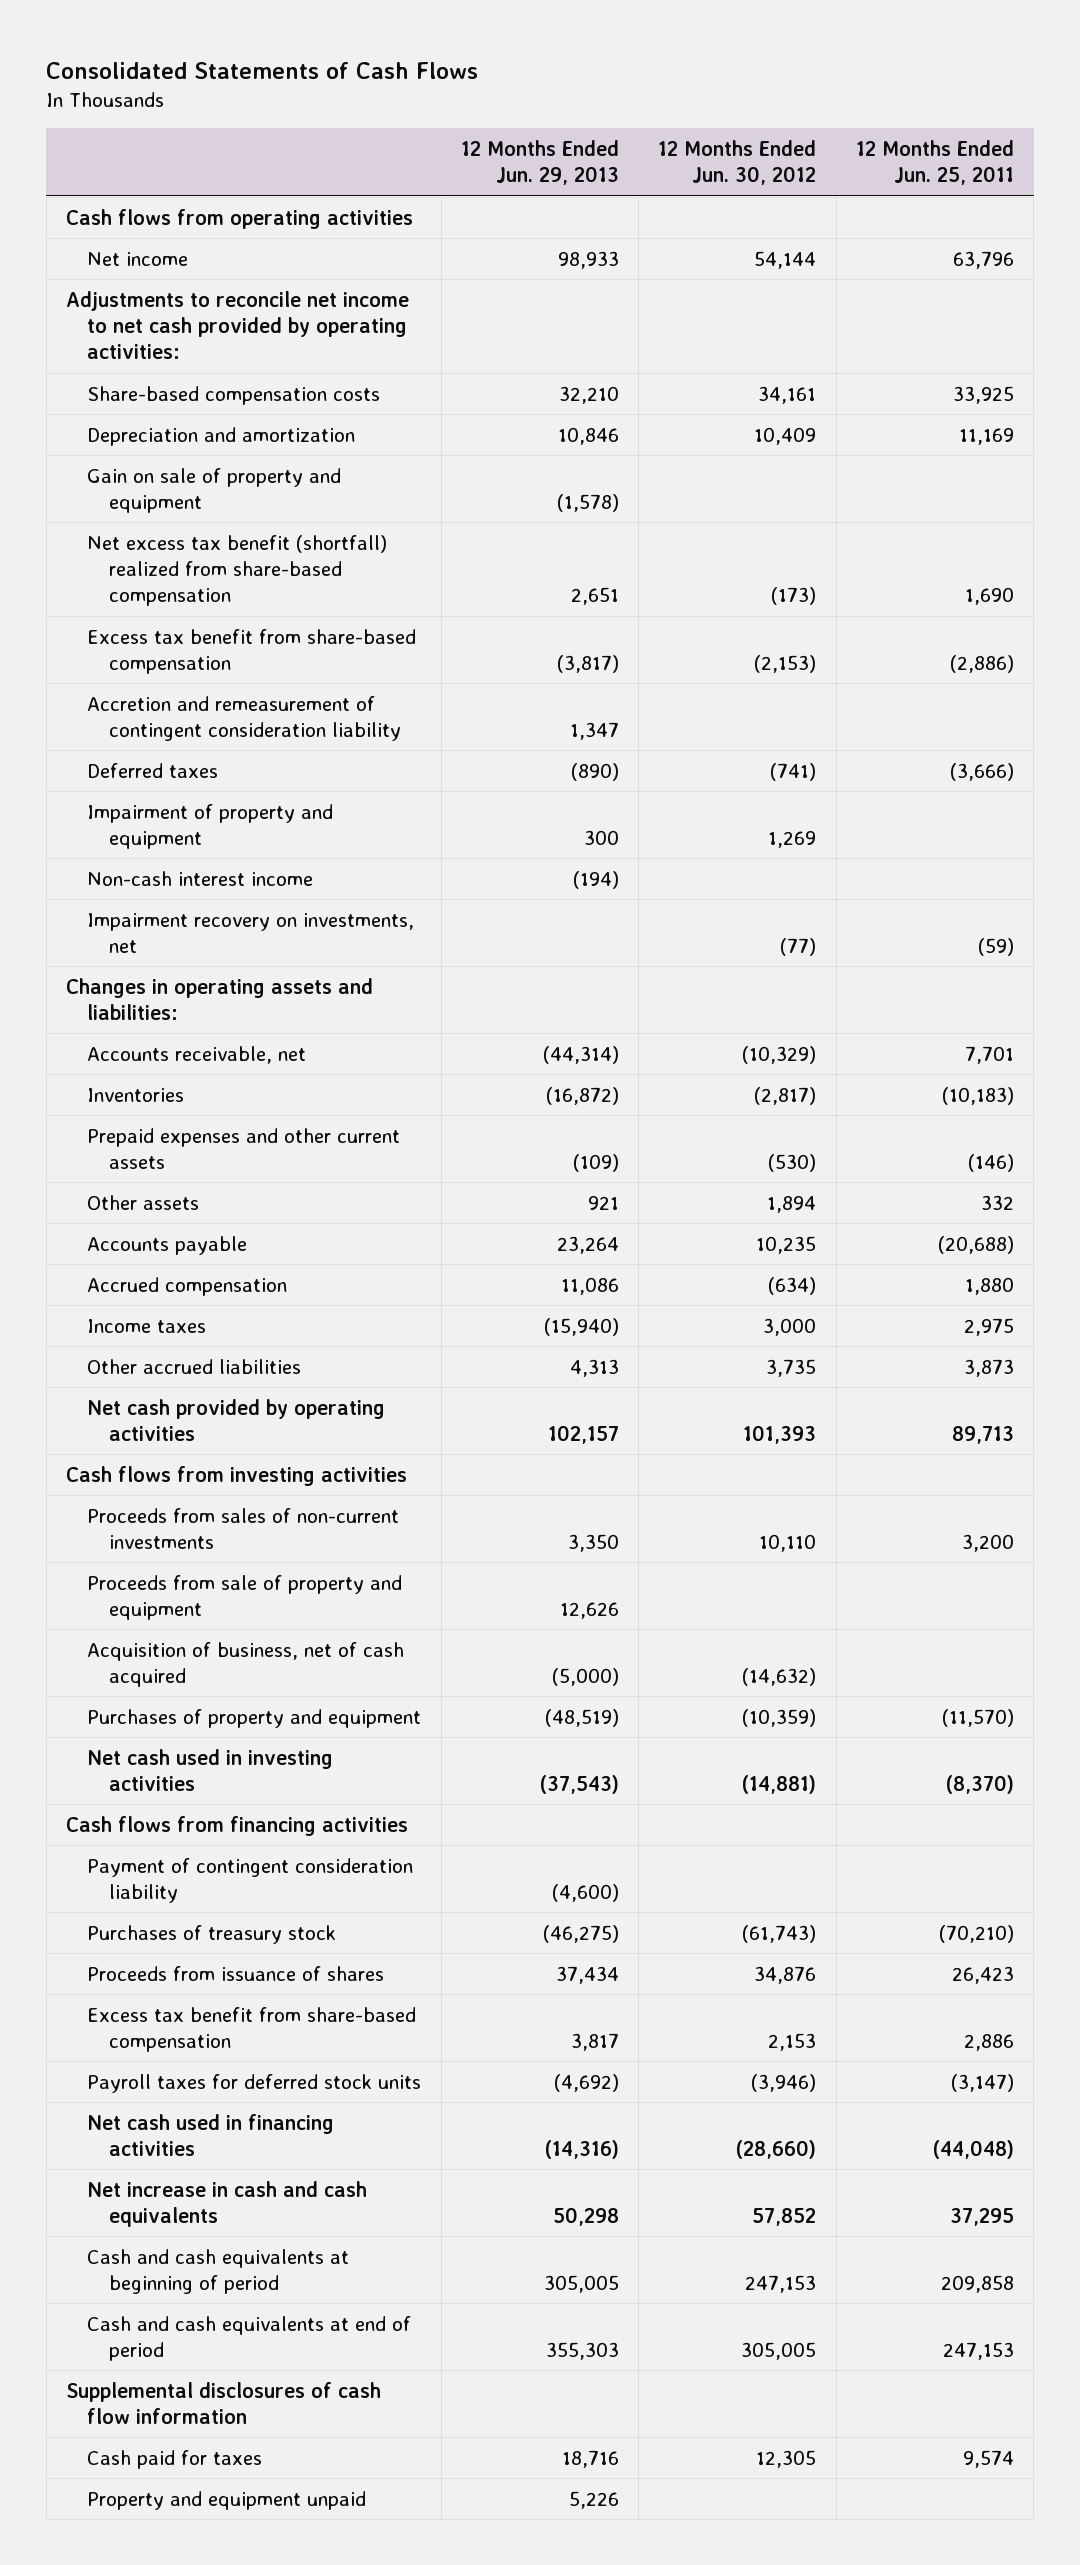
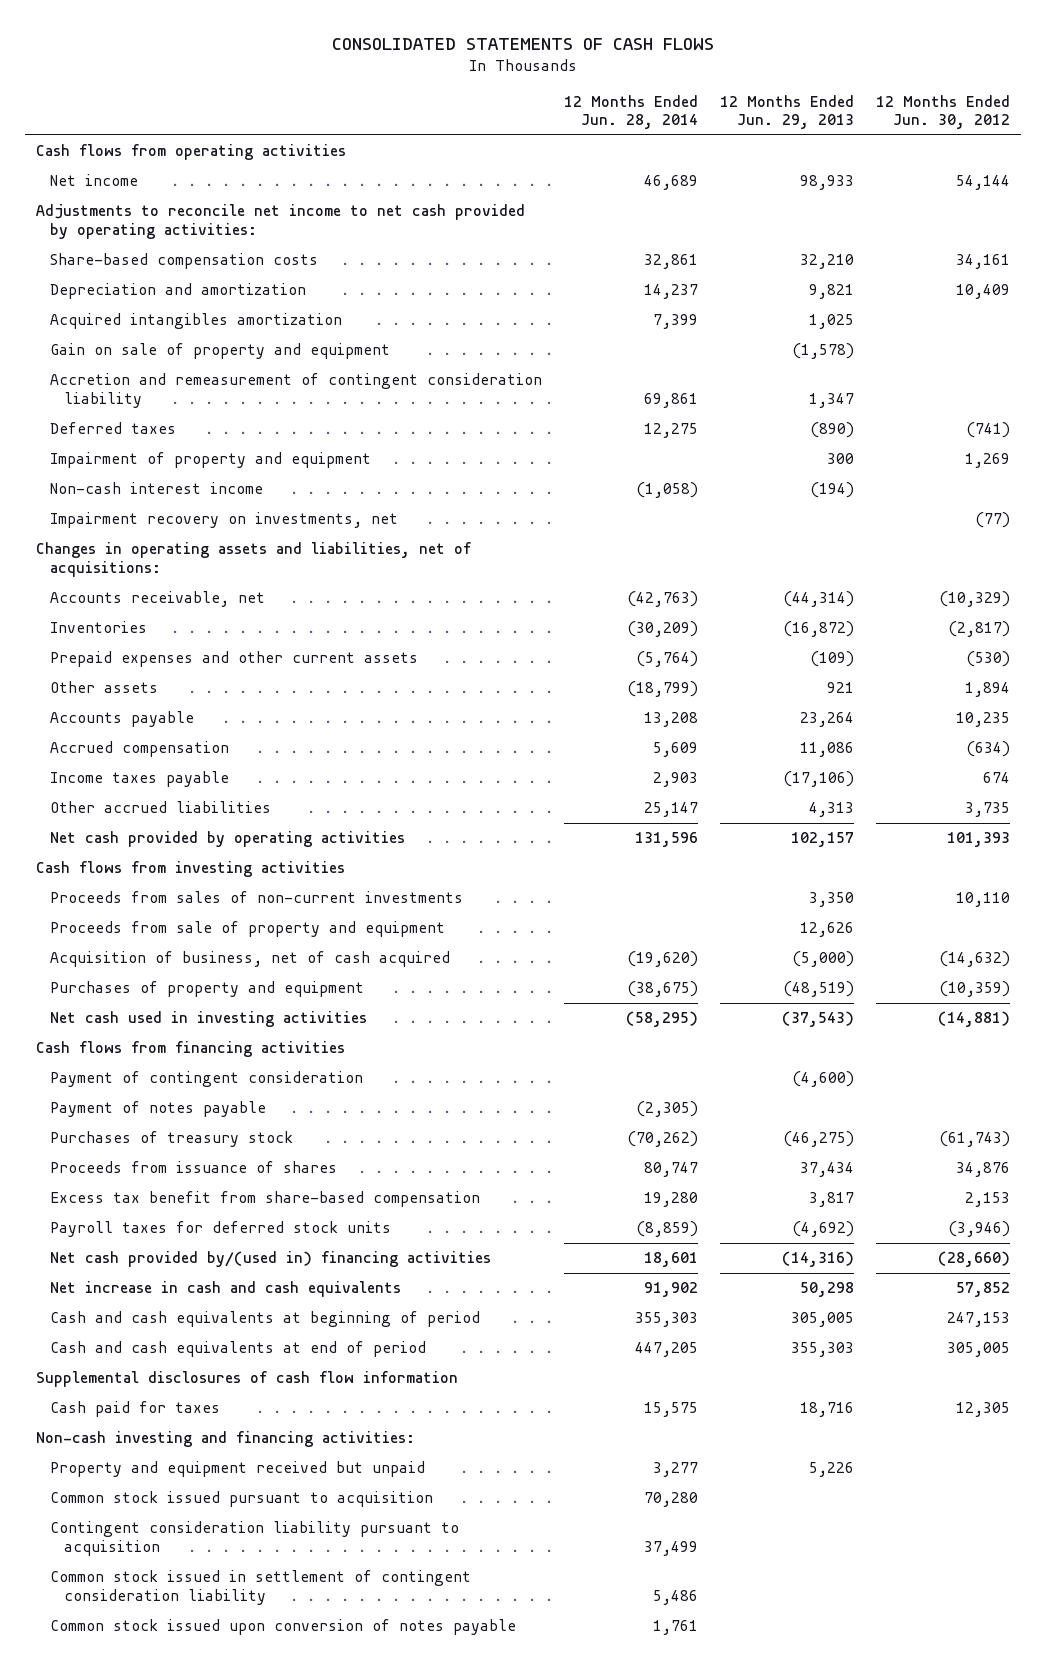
[46,61,479,79] Consolidated Statements of Cash Flows -> [332,37,715,50] CONSOLIDATED STATEMENTS OF CASH FLOWS
[855,140,1014,186] 12 Months Ended Jun. 25, 2011 -> none
none -> [564,94,699,130] 12 Months Ended Jun. 28, 2014
[557,426,619,445] 10,846 -> [809,284,855,300] 9,821
none -> [50,313,343,330] Acquired intangibles amortization
[87,534,388,607] Net excess tax benefit (shortfall) realized from share-based compensation -> none
[87,628,417,675] Excess tax benefit from share-based compensation -> none
[65,977,373,1021] Changes in operating assets and liabilities: -> [36,542,472,577] Changes in operating assets and liabilities, net of acquisitions:
[87,1318,207,1333] Income taxes -> [50,771,230,788] Income taxes payable
[543,1317,619,1336] (15,940) -> [783,771,855,788] (17,106)
[763,1317,817,1336] 3,000 -> [983,772,1011,784] 674
[87,1857,414,1904] Payment of contingent consideration liability -> [50,1071,364,1088] Payment of contingent consideration
none -> [50,1101,267,1118] Payment of notes payable
[87,2113,335,2157] Net cash used in financing activities -> [50,1251,492,1268] Net cash provided by/(used in) financing activities
none -> [36,1431,416,1448] Non-cash investing and financing activities:
[87,2490,367,2510] Property and equipment unpaid -> [50,1461,426,1478] Property and equipment received but unpaid
none -> [50,1491,434,1508] Common stock issued pursuant to acquisition
none -> [50,1521,460,1556] Contingent consideration liability pursuant to acquisition
none -> [50,1570,472,1605] Common stock issued in settlement of contingent consideration liability
none -> [50,1619,517,1636] Common stock issued upon conversion of notes payable

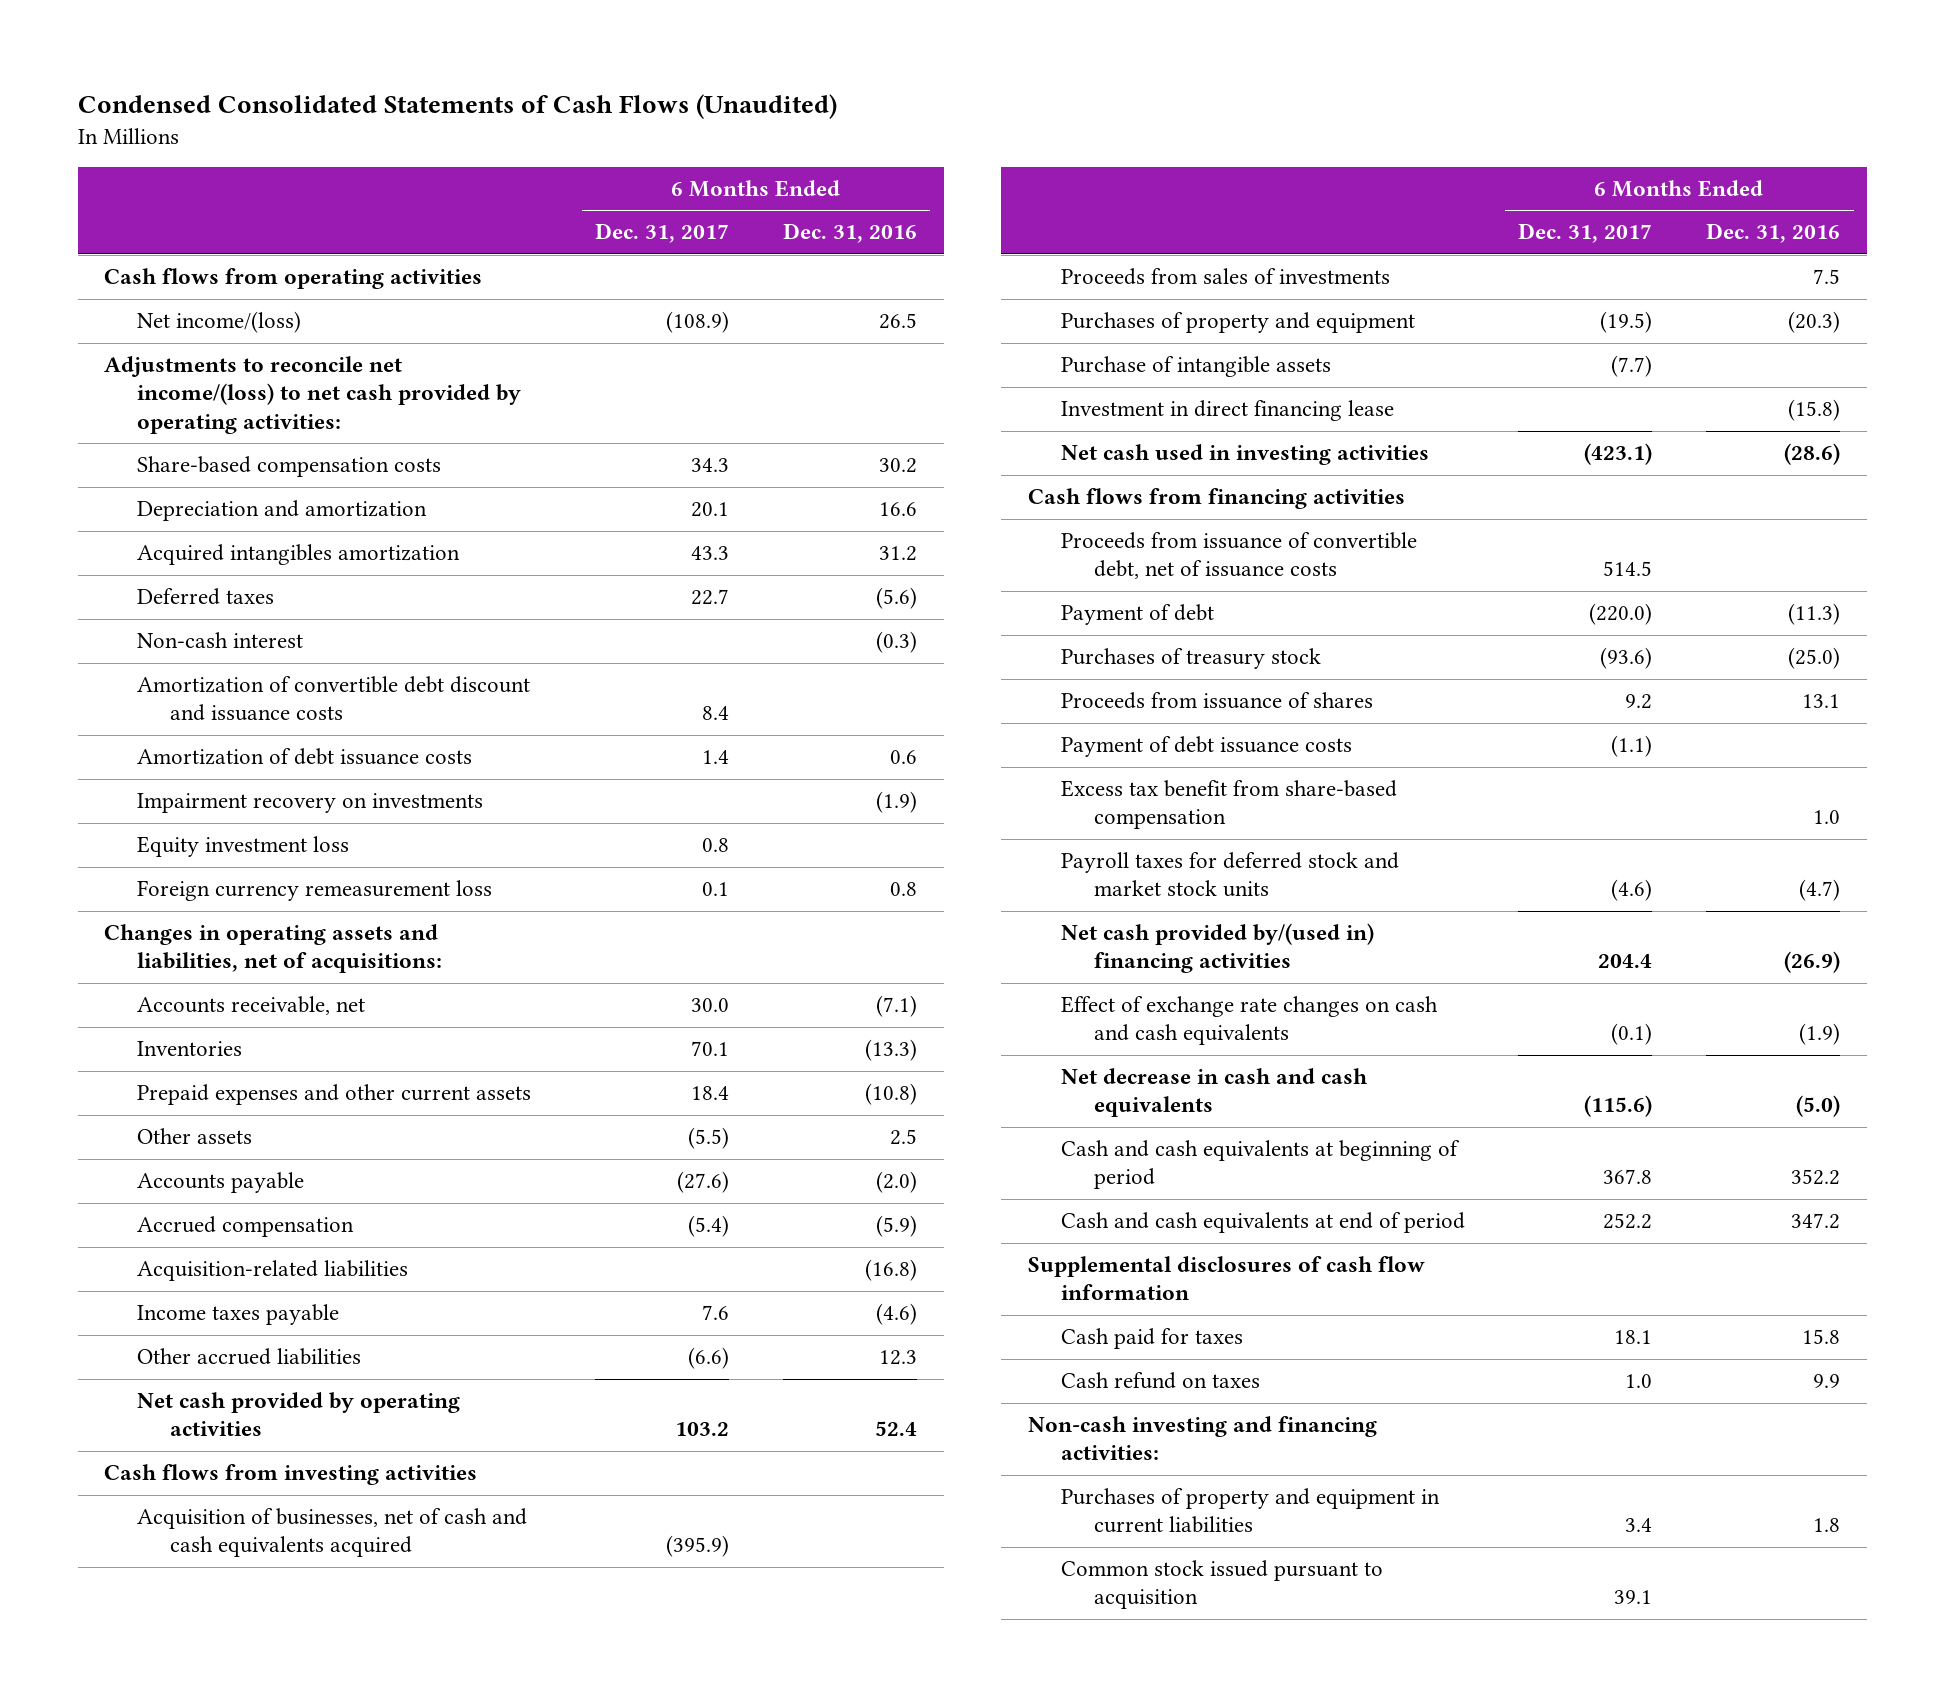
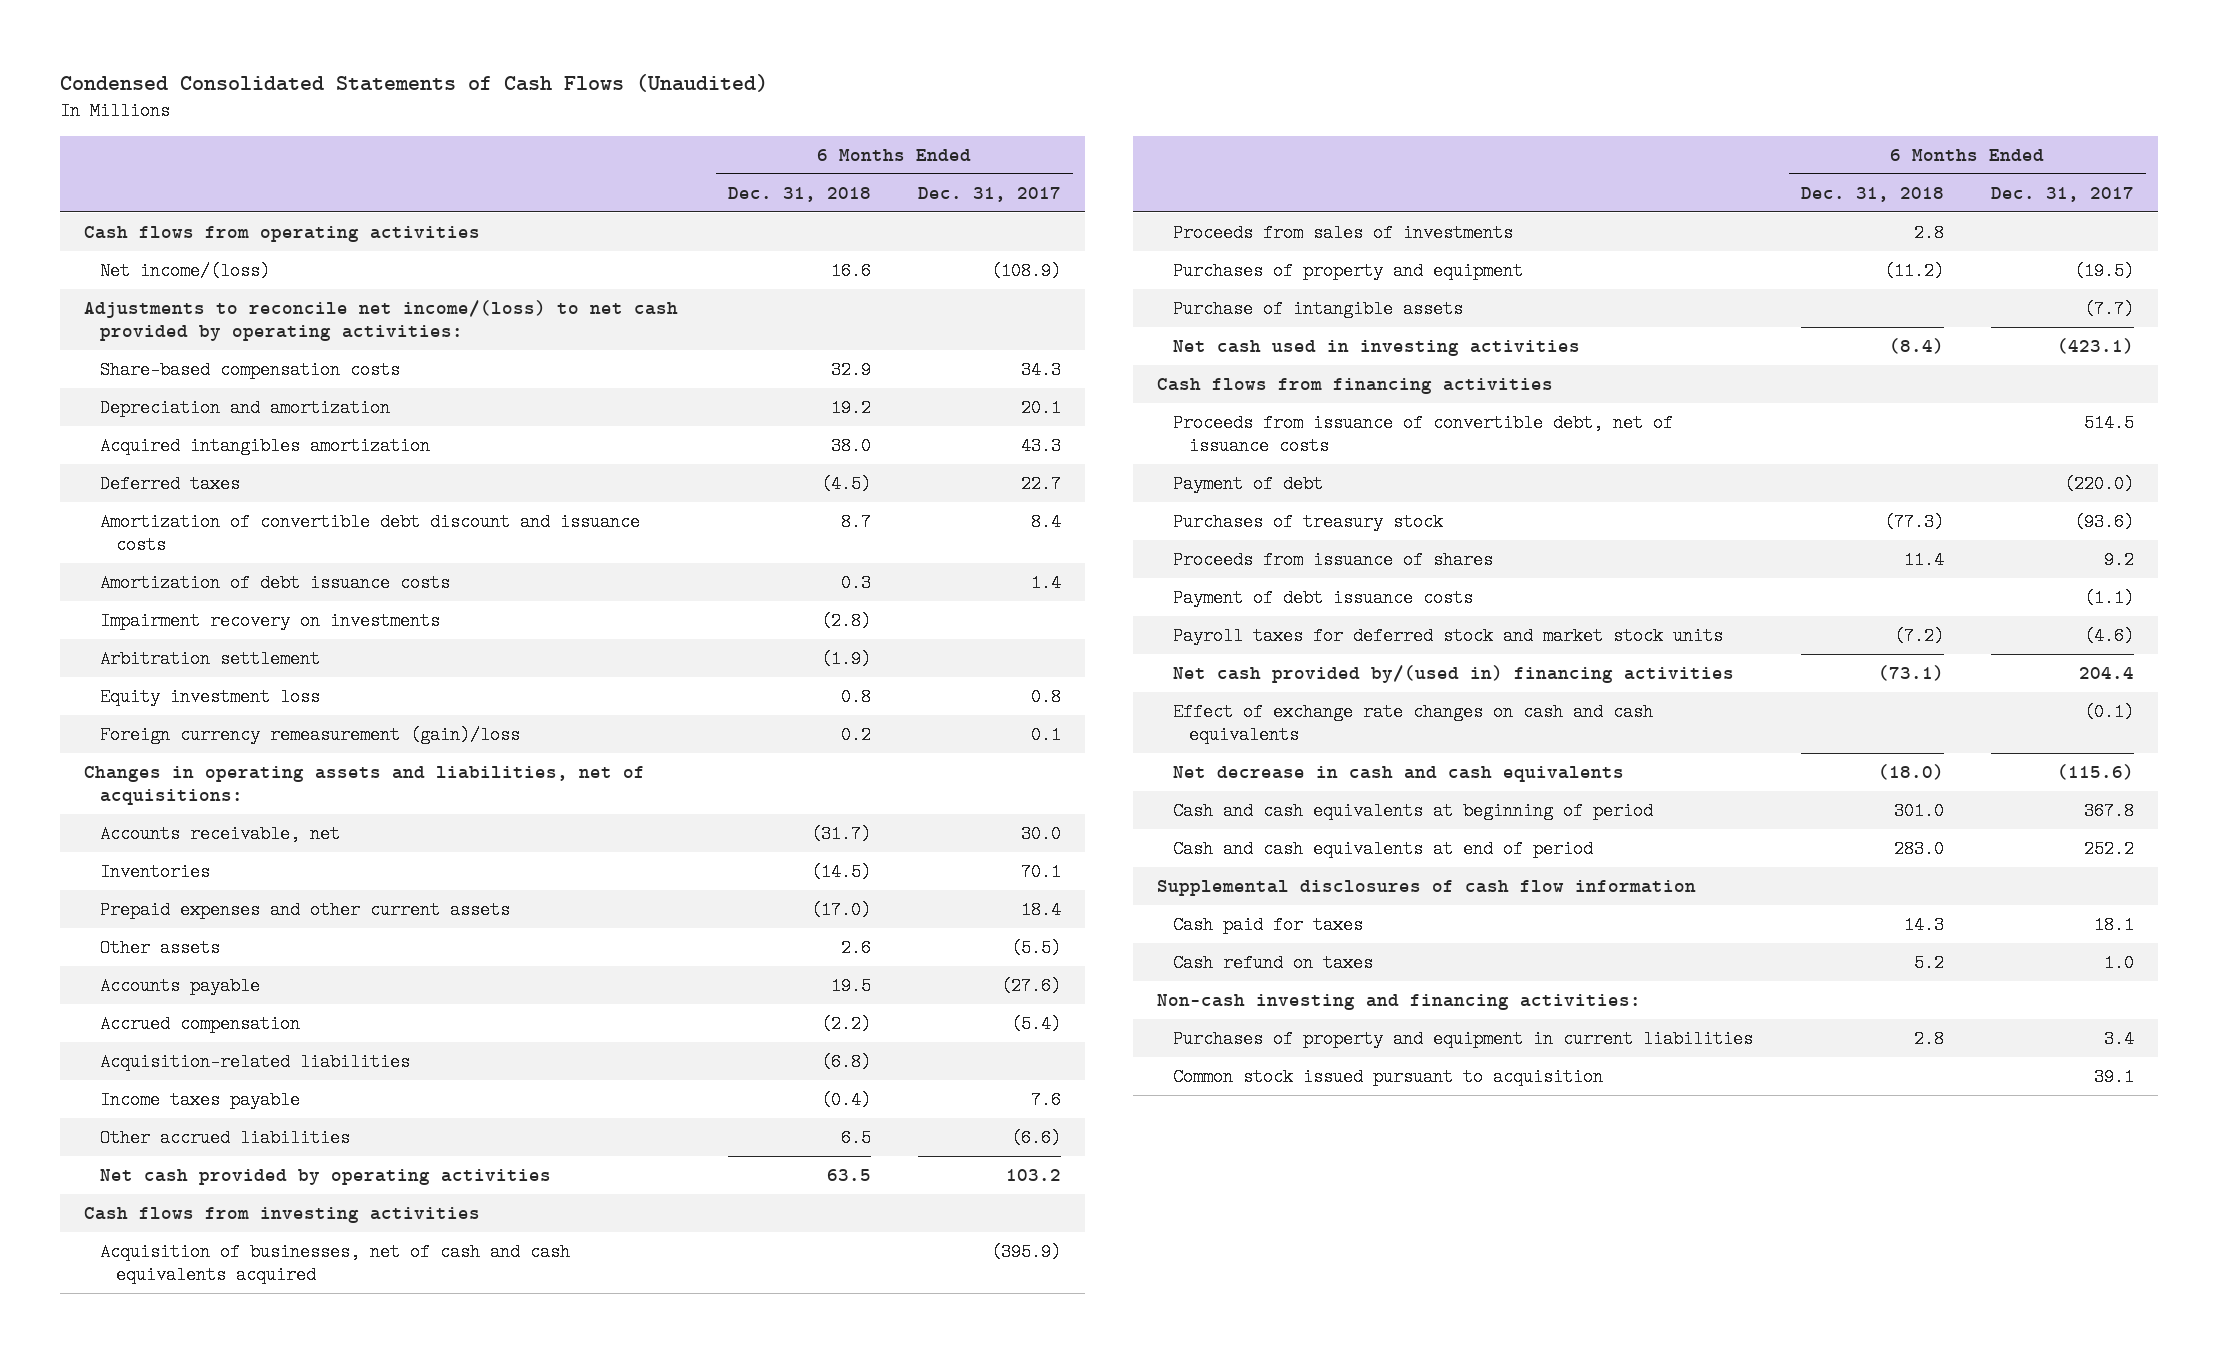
[782,223,917,244] Dec. 31, 2016 -> none
none -> [727,186,871,202] Dec. 31, 2018
[137,632,304,649] Non-cash interest -> none
none -> [99,649,320,668] Arbitration settlement
[137,880,493,902] Foreign currency remeasurement loss -> [99,725,520,744] Foreign currency remeasurement (gain)/loss
[1060,400,1394,422] Investment in direct financing lease -> none
[1060,780,1397,830] Excess tax benefit from share-based compensation -> none

